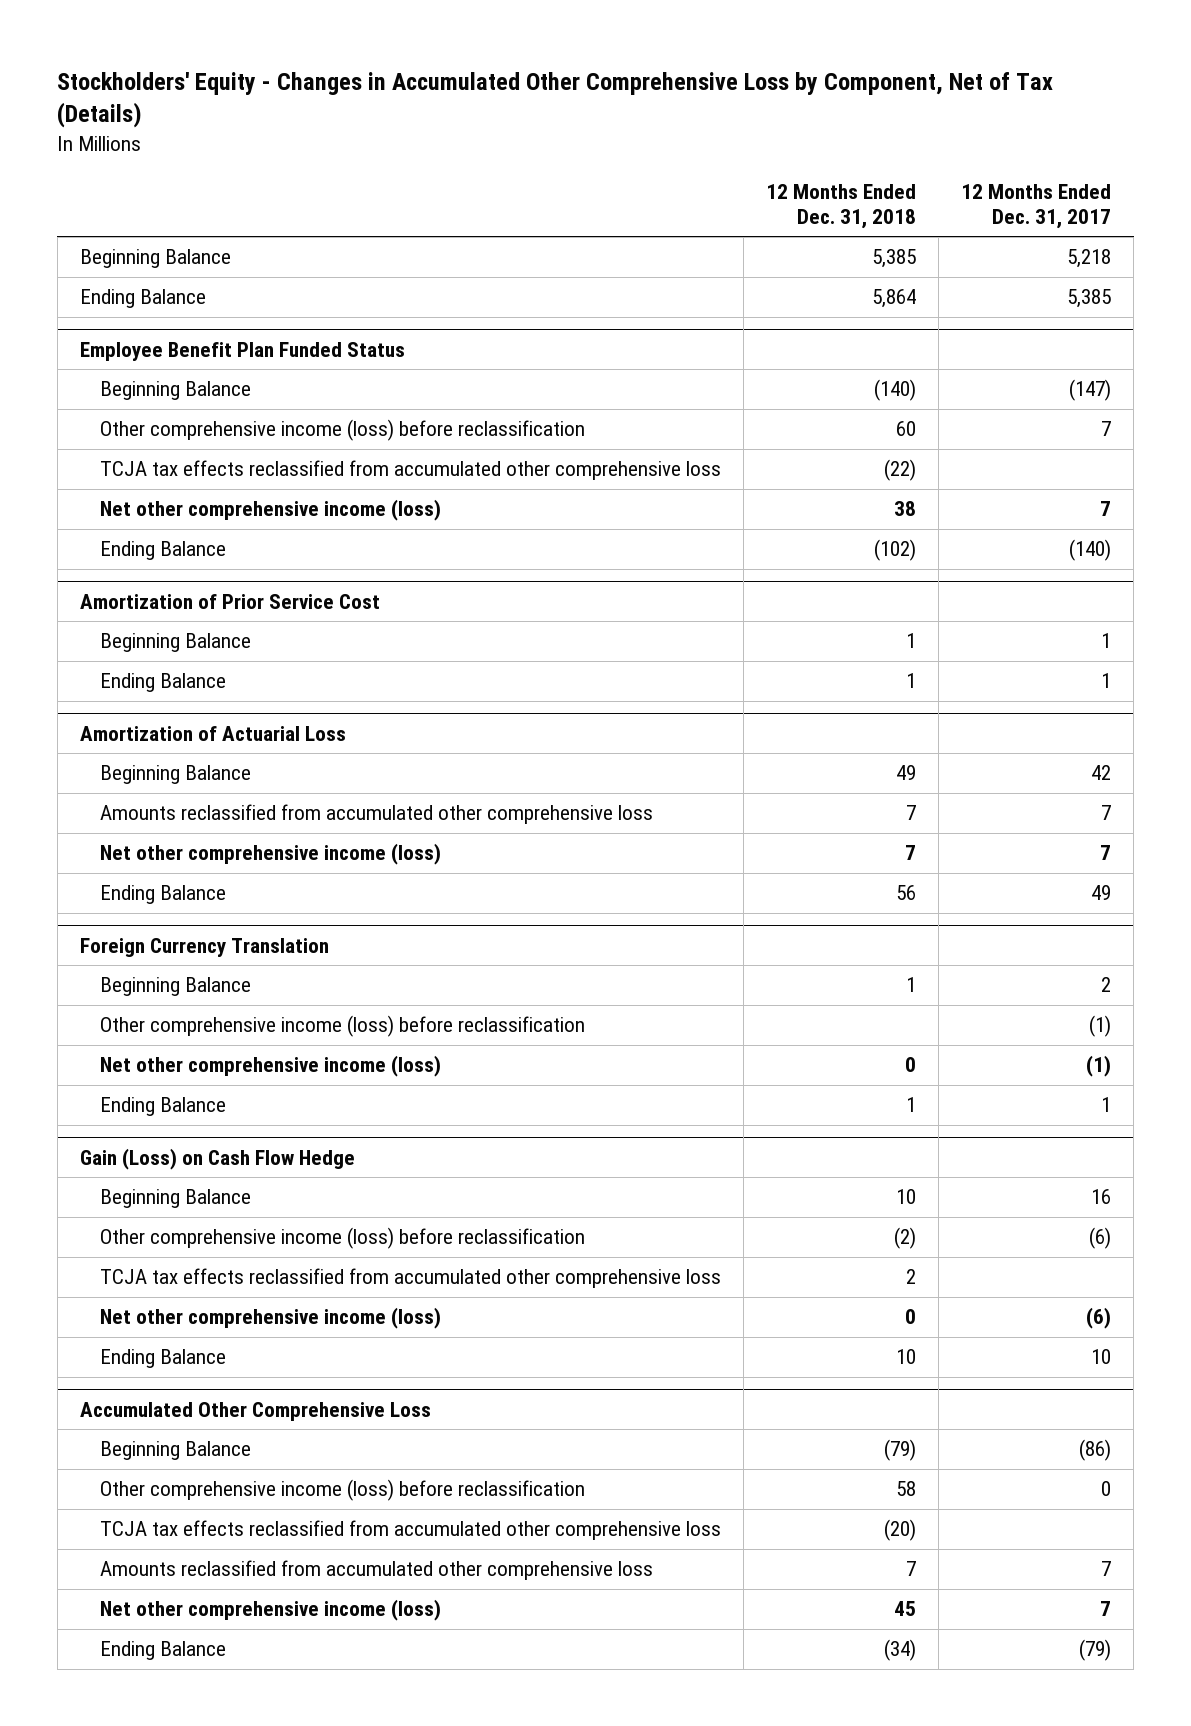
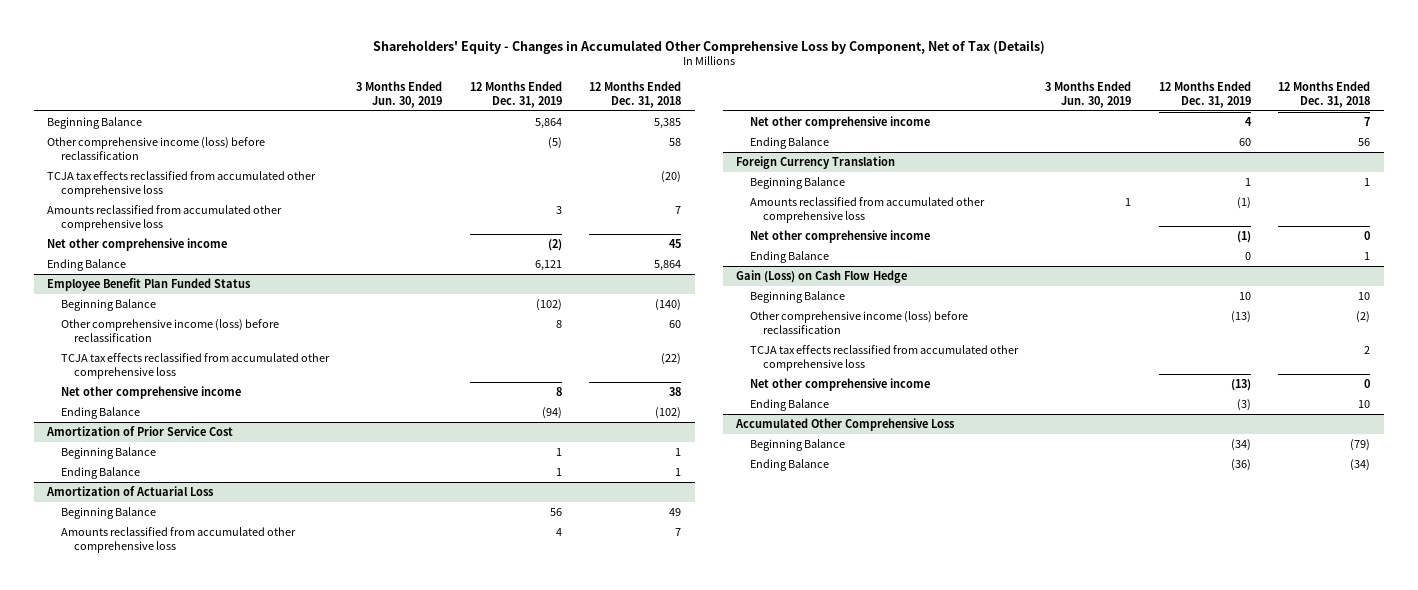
[57,71,1054,129] Stockholders' Equity - Changes in Accumulated Other Comprehensive Loss by Component, Net of Tax (Details) -> [372,39,1045,54] Shareholders' Equity - Changes in Accumulated Other Comprehensive Loss by Component, Net of Tax (Details)
[961,184,1112,229] 12 Months Ended Dec. 31, 2017 -> none
none -> [356,80,443,108] 3 Months Ended Jun. 30, 2019
none -> [469,80,562,108] 12 Months Ended Dec. 31, 2019
none -> [47,137,266,161] Other comprehensive income (loss) before reclassification
none -> [47,171,317,198] TCJA tax effects reclassified from accumulated other comprehensive loss
none -> [47,205,283,232] Amounts reclassified from accumulated other comprehensive loss
none -> [47,238,228,252] Net other comprehensive income
[100,499,442,522] Net other comprehensive income (loss) -> [60,386,241,400] Net other comprehensive income
[100,843,442,866] Net other comprehensive income (loss) -> [749,116,930,130] Net other comprehensive income
[100,1015,586,1038] Other comprehensive income (loss) before reclassification -> none
none -> [749,197,985,224] Amounts reclassified from accumulated other comprehensive loss
[100,1055,442,1078] Net other comprehensive income (loss) -> [749,230,930,244] Net other comprehensive income
[100,1307,442,1330] Net other comprehensive income (loss) -> [749,378,930,392] Net other comprehensive income
[100,1479,586,1502] Other comprehensive income (loss) before reclassification -> none
[100,1520,722,1541] TCJA tax effects reclassified from accumulated other comprehensive loss -> none
[100,1560,654,1581] Amounts reclassified from accumulated other comprehensive loss -> none
[100,1599,442,1622] Net other comprehensive income (loss) -> none

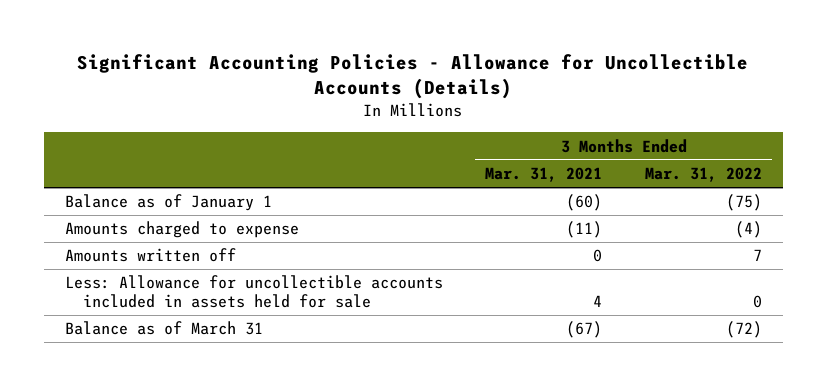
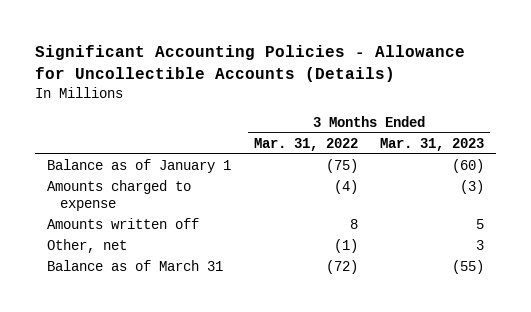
[485,167,603,183] Mar. 31, 2021 -> none
none -> [380,137,485,151] Mar. 31, 2023
[65,275,444,309] Less: Allowance for uncollectible accounts included in assets held for sale -> none
[752,249,762,262] 7 -> [349,219,358,230] 8
none -> [46,239,127,254] Other, net

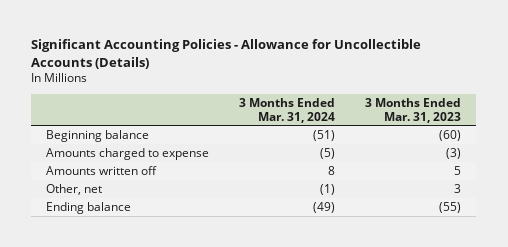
[253,137,358,151] Mar. 31, 2022 -> none
none -> [239,97,336,123] 3 Months Ended Mar. 31, 2024
[46,159,231,174] Balance as of January 1 -> [46,130,150,143] Beginning balance
[46,260,223,272] Balance as of March 31 -> [46,202,132,215] Ending balance

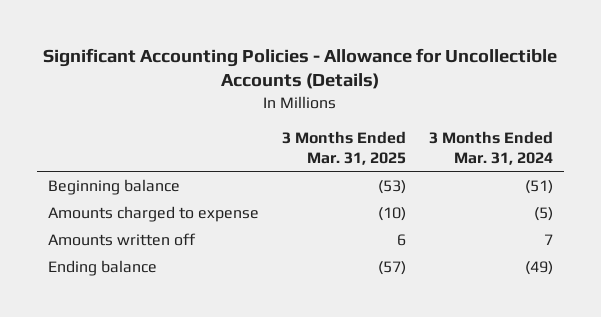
[365,97,462,123] 3 Months Ended Mar. 31, 2023 -> none
none -> [281,131,406,166] 3 Months Ended Mar. 31, 2025
[46,184,103,196] Other, net -> none
[328,166,336,176] 8 -> [543,233,553,245] 7

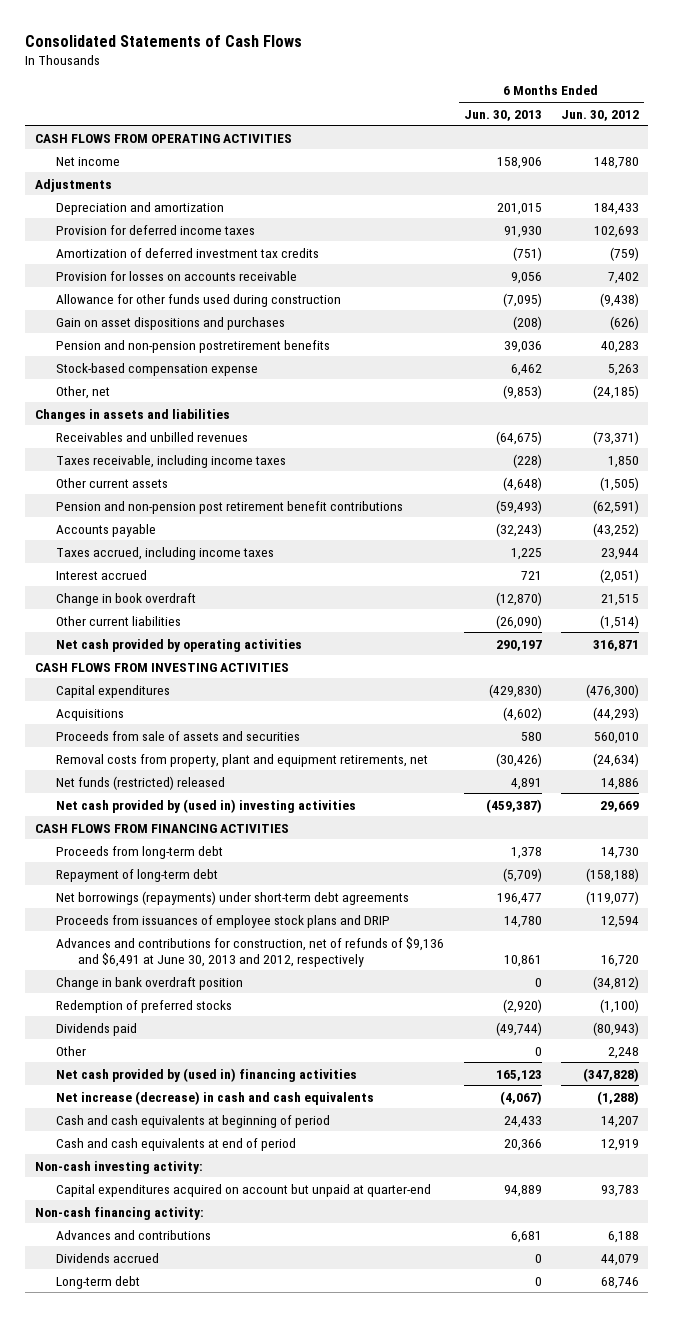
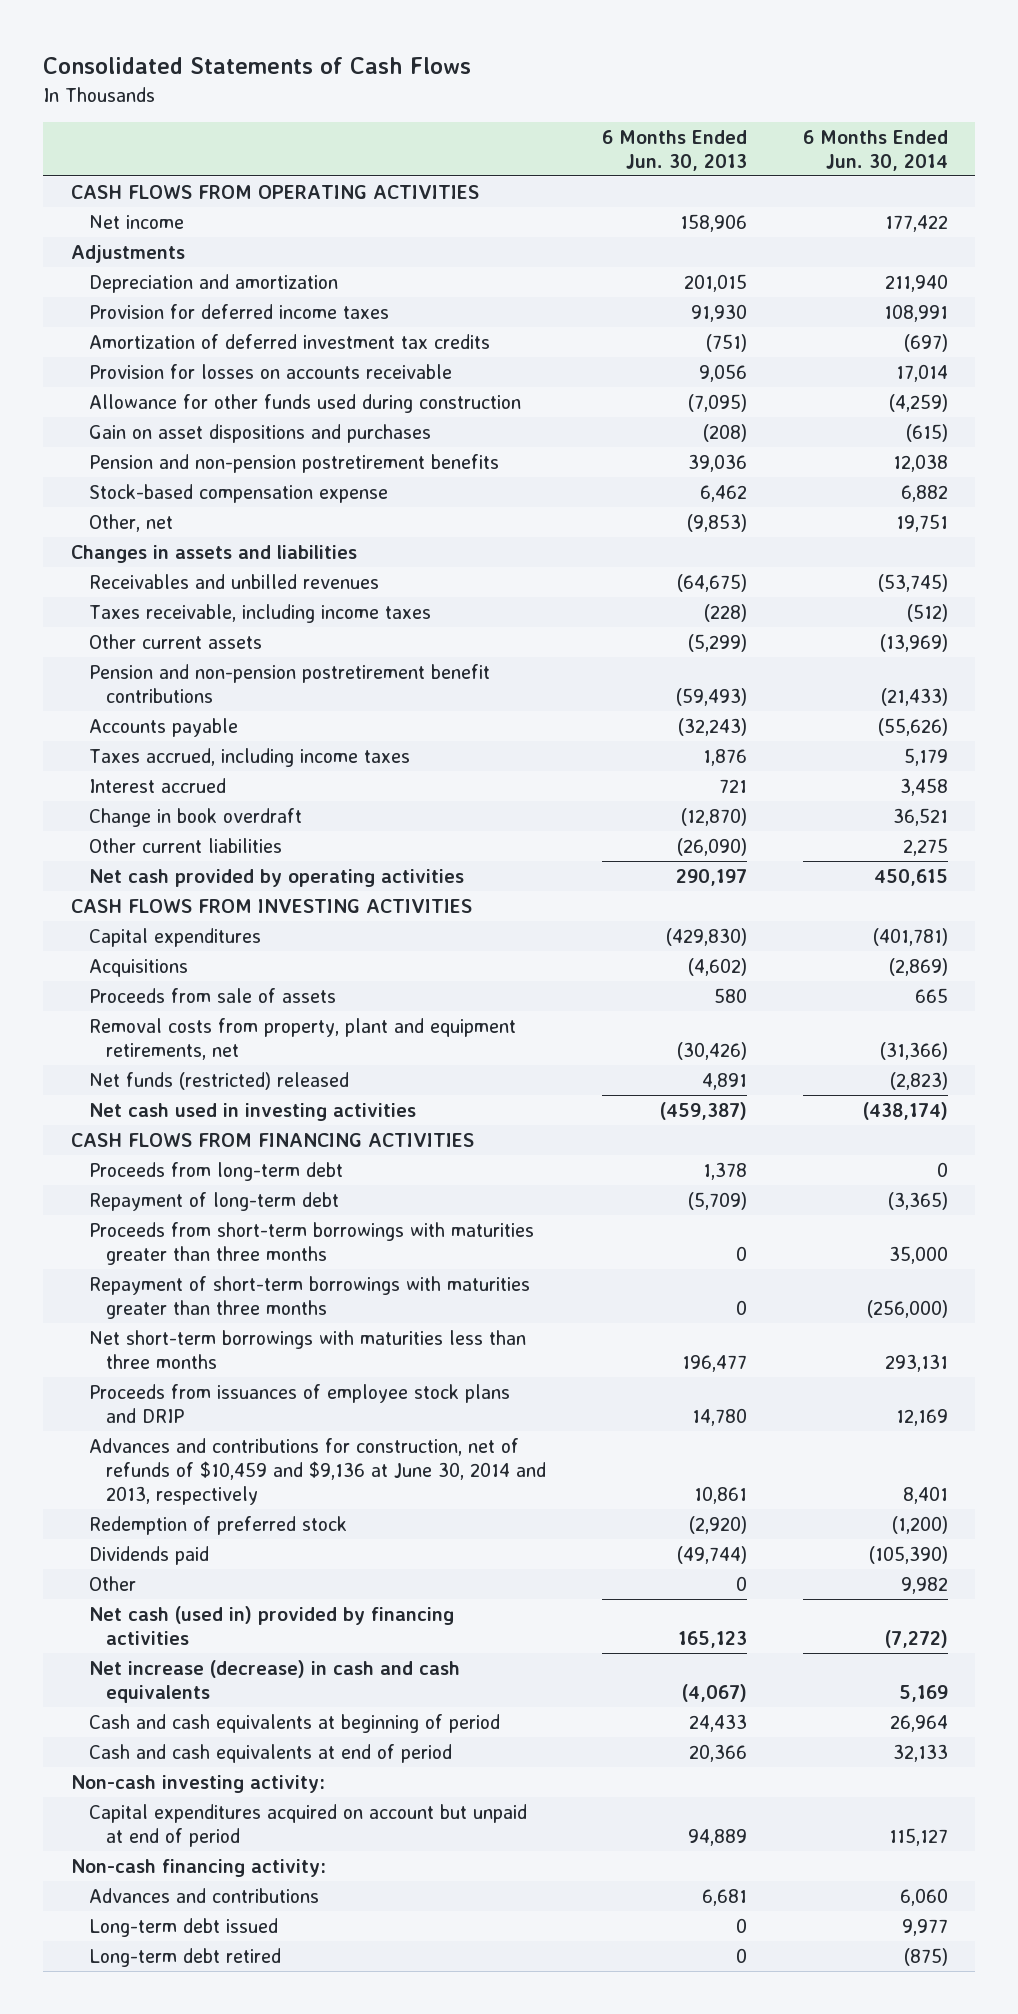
[560,109,639,121] Jun. 30, 2012 -> none
none -> [802,129,948,171] 6 Months Ended Jun. 30, 2014
[502,476,542,491] (4,648) -> [687,633,747,652] (5,299)
[56,500,404,514] Pension and non-pension post retirement benefit contributions -> [88,663,490,703] Pension and non-pension postretirement benefit contributions
[510,547,542,560] 1,225 -> [702,748,747,766] 1,876
[56,730,301,741] Proceeds from sale of assets and securities -> [88,987,336,1003] Proceeds from sale of assets
[56,798,357,813] Net cash provided by (used in) investing activities -> [88,1102,416,1121] Net cash used in investing activities
none -> [88,1221,534,1265] Proceeds from short-term borrowings with maturities greater than three months
none -> [88,1275,530,1319] Repayment of short-term borrowings with maturities greater than three months
[56,890,410,905] Net borrowings (repayments) under short-term debt agreements -> [88,1329,526,1369] Net short-term borrowings with maturities less than three months
[56,976,244,990] Change in bank overdraft position -> none
[56,936,445,967] Advances and contributions for construction, net of refunds of $9,136 and $6,491 at June 30, 2013 and 2012, respectively -> [88,1437,547,1505] Advances and contributions for construction, net of refunds of $10,459 and $9,136 at June 30, 2014 and 2013, respectively
[56,999,233,1013] Redemption of preferred stocks -> [88,1515,347,1535] Redemption of preferred stock
[56,1067,358,1082] Net cash provided by (used in) financing activities -> [88,1605,454,1645] Net cash (used in) provided by financing activities
[56,1183,432,1197] Capital expenditures acquired on account but unpaid at quarter-end -> [88,1803,527,1847] Capital expenditures acquired on account but unpaid at end of period
[56,1252,160,1263] Dividends accrued -> none
[56,1275,141,1289] Long-term debt -> [88,1917,278,1937] Long-term debt issued
none -> [88,1947,281,1967] Long-term debt retired

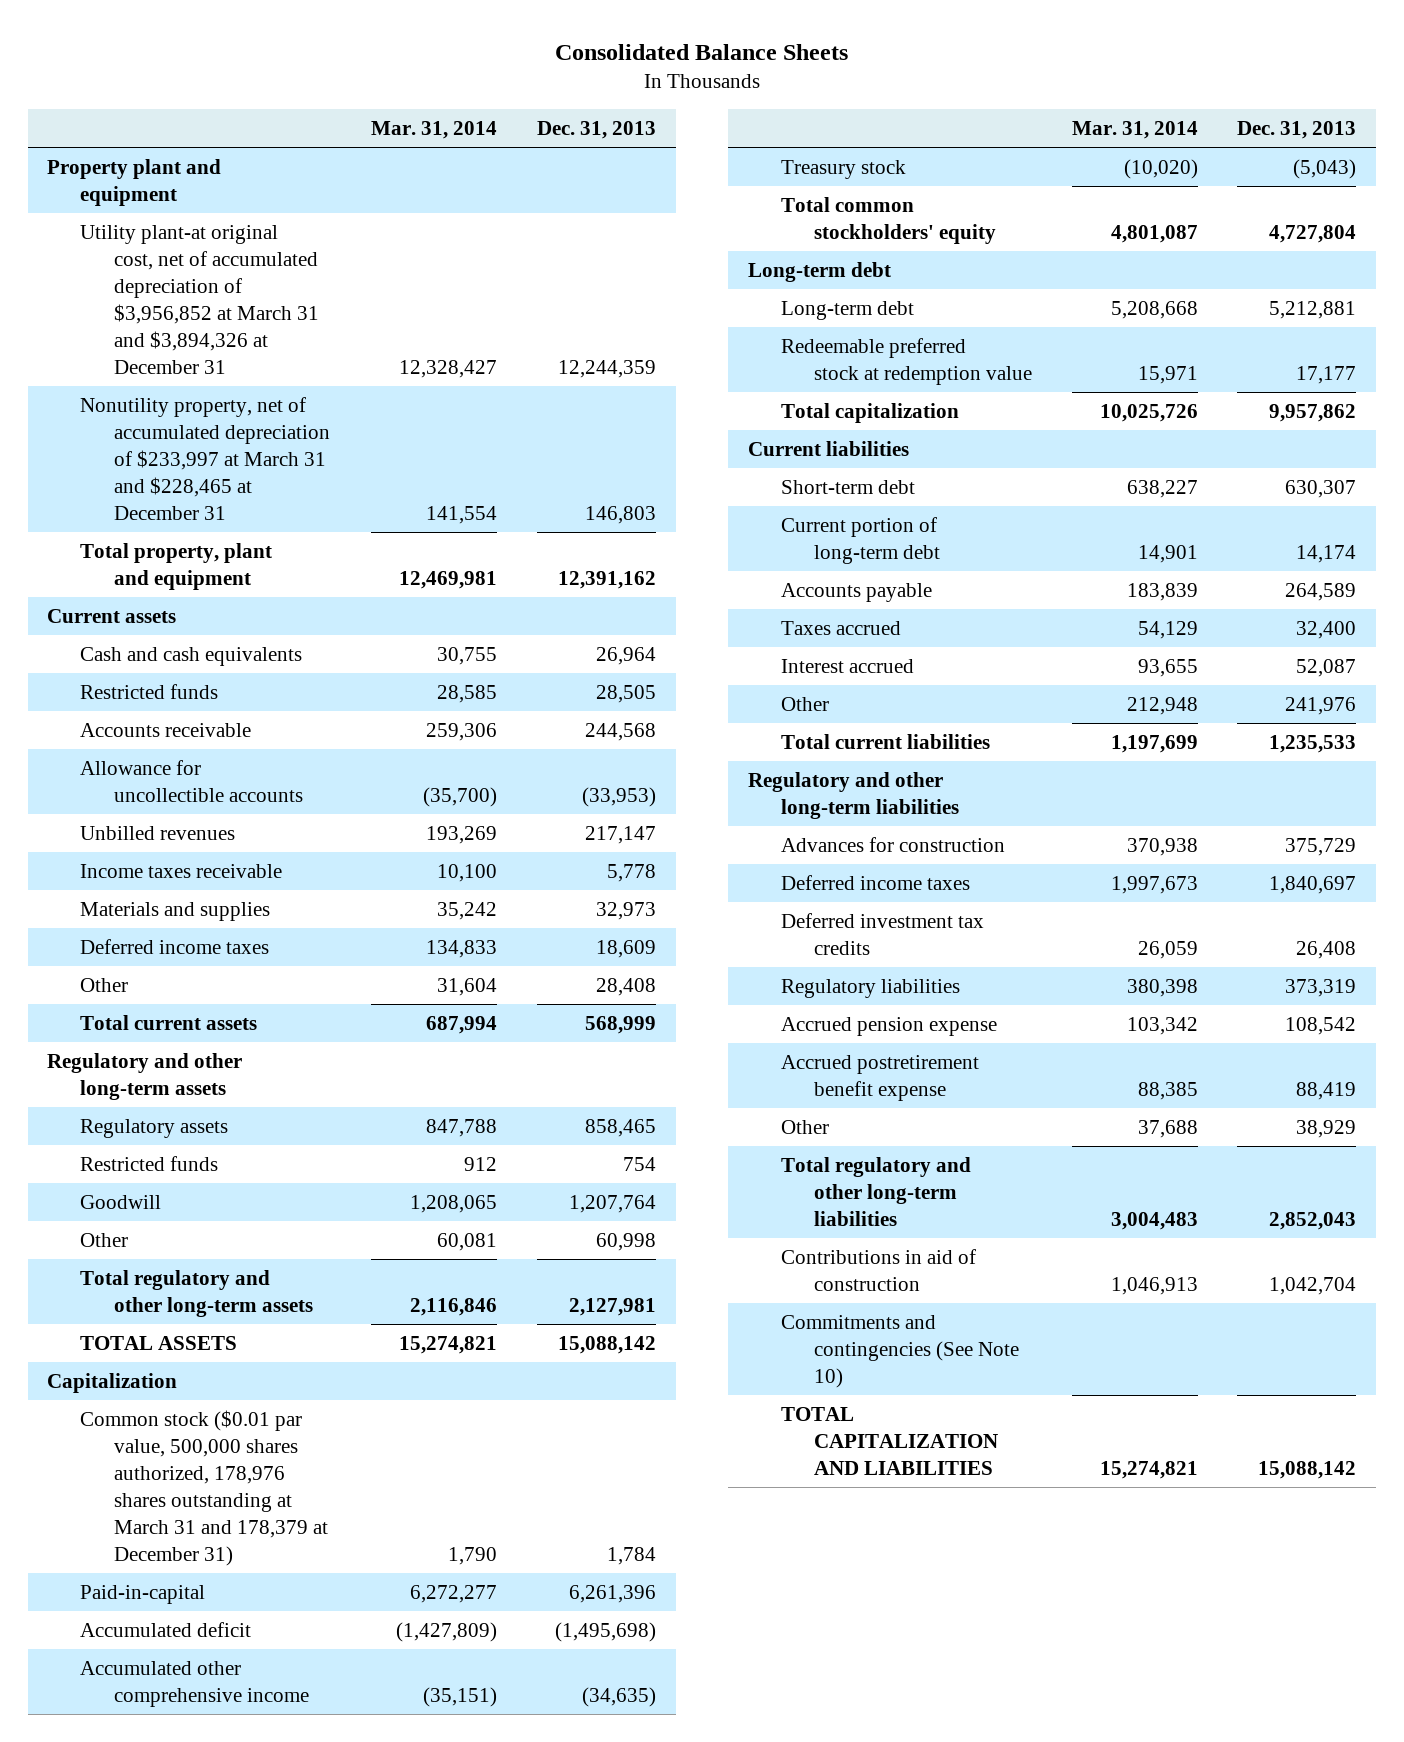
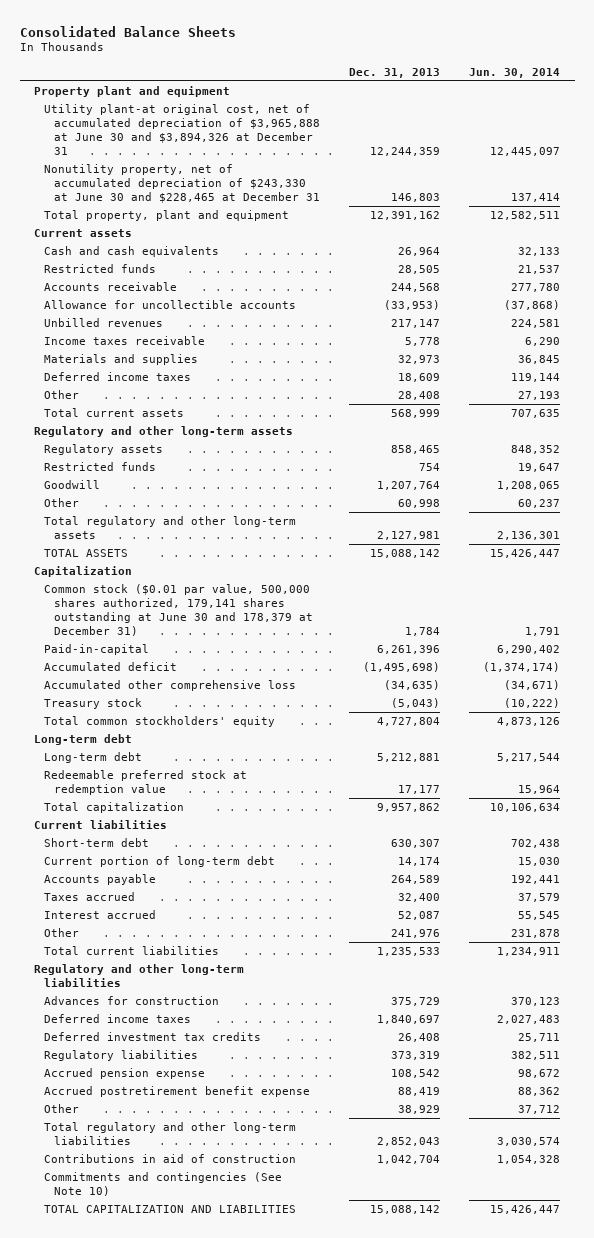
[371,121,498,140] Mar. 31, 2014 -> none
none -> [468,67,560,78] Jun. 30, 2014
[80,224,319,374] Utility plant-at original cost, net of accumulated depreciation of $3,956,852 at March 31 and $3,894,326 at December 31 -> [43,104,320,156] Utility plant-at original cost, net of accumulated depreciation of $3,965,888 at June 30 and $3,894,326 at December 31
[80,396,330,520] Nonutility property, net of accumulated depreciation of $233,997 at March 31 and $228,465 at December 31 -> [43,164,320,204] Nonutility property, net of accumulated depreciation of $243,330 at June 30 and $228,465 at December 31
[80,1409,328,1566] Common stock ($0.01 par value, 500,000 shares authorized, 178,976 shares outstanding at March 31 and 178,379 at December 31) -> [43,584,313,637] Common stock ($0.01 par value, 500,000 shares authorized, 179,141 shares outstanding at June 30 and 178,379 at December 31)
[80,1660,309,1707] Accumulated other comprehensive income -> [43,680,296,692] Accumulated other comprehensive loss

